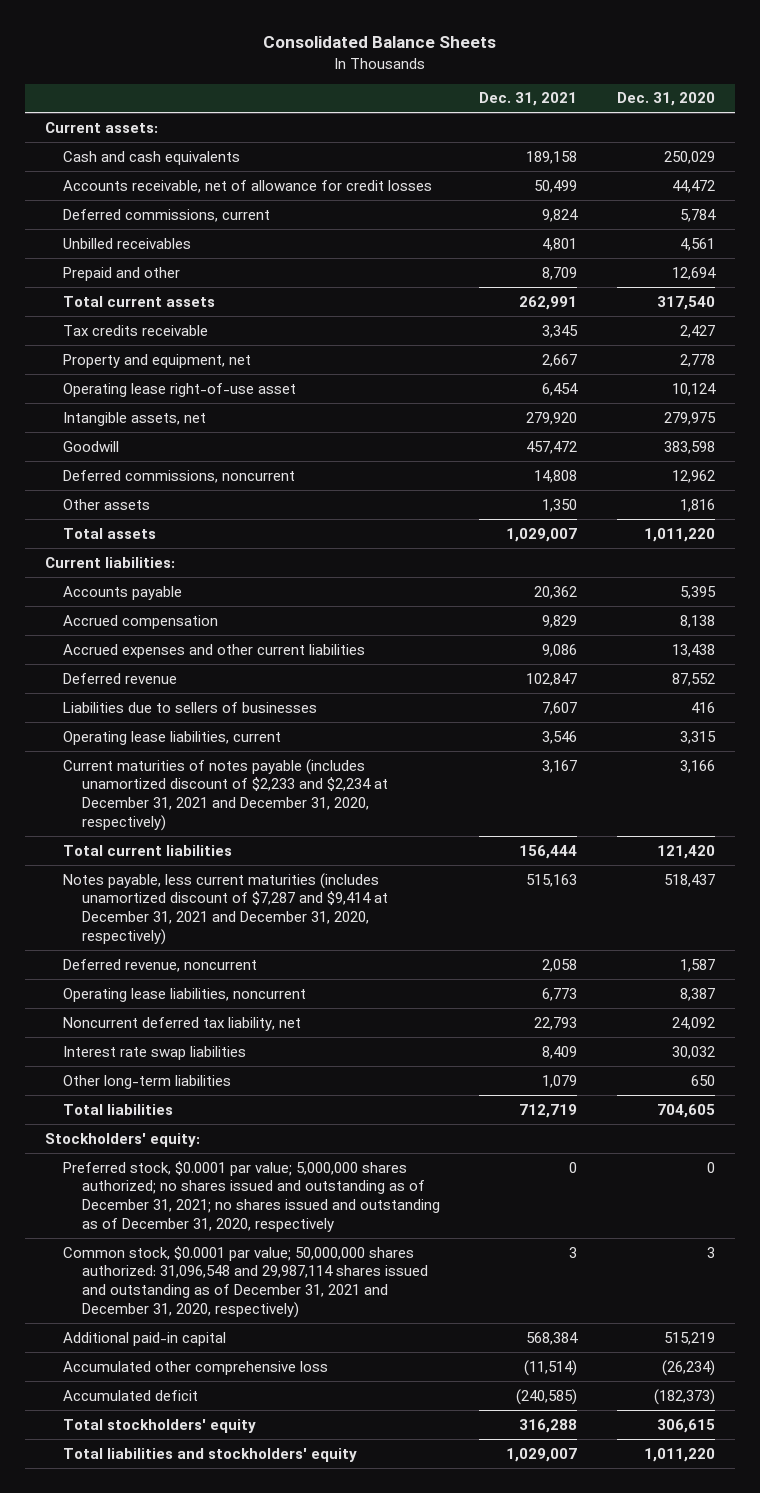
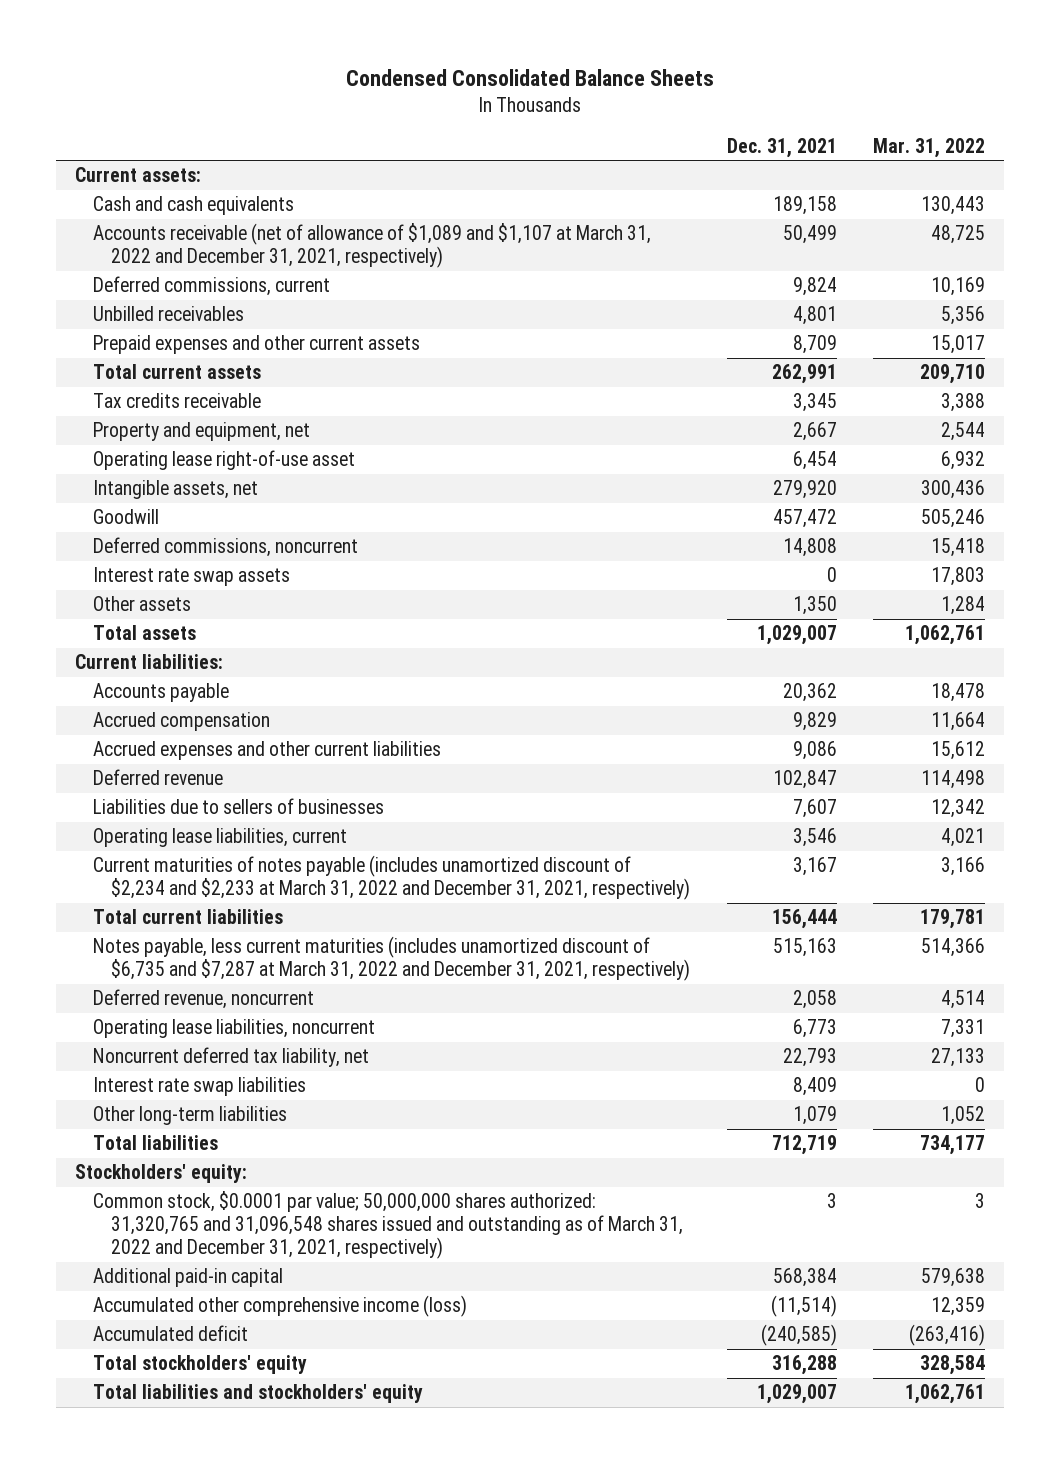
[262,36,496,49] Consolidated Balance Sheets -> [346,69,715,87] Condensed Consolidated Balance Sheets
[616,92,715,107] Dec. 31, 2020 -> none
none -> [873,137,986,158] Mar. 31, 2022
[63,179,433,193] Accounts receivable, net of allowance for credit losses -> [92,223,651,269] Accounts receivable (net of allowance of $1,089 and $1,107 at March 31, 2022 and December 31, 2021, respectively)
[63,266,181,281] Prepaid and other -> [92,335,420,355] Prepaid expenses and other current assets
none -> [92,567,290,587] Interest rate swap assets
[63,758,388,831] Current maturities of notes payable (includes unamortized discount of $2,233 and $2,234 at December 31, 2021 and December 31, 2020, respectively) -> [92,855,691,901] Current maturities of notes payable (includes unamortized discount of $2,234 and $2,233 at March 31, 2022 and December 31, 2021, respectively)
[63,872,388,945] Notes payable, less current maturities (includes unamortized discount of $7,287 and $9,414 at December 31, 2021 and December 31, 2020, respectively) -> [92,936,691,982] Notes payable, less current maturities (includes unamortized discount of $6,735 and $7,287 at March 31, 2022 and December 31, 2021, respectively)
[63,1160,440,1232] Preferred stock, $0.0001 par value; 5,000,000 shares authorized; no shares issued and outstanding as of December 31, 2021; no shares issued and outstanding as of December 31, 2020, respectively -> none
[63,1245,428,1318] Common stock, $0.0001 par value; 50,000,000 shares authorized: 31,096,548 and 29,987,114 shares issued and outstanding as of December 31, 2021 and December 31, 2020, respectively) -> [92,1191,684,1260] Common stock, $0.0001 par value; 50,000,000 shares authorized: 31,320,765 and 31,096,548 shares issued and outstanding as of March 31, 2022 and December 31, 2021, respectively)
[63,1360,329,1375] Accumulated other comprehensive loss -> [92,1295,467,1318] Accumulated other comprehensive income (loss)

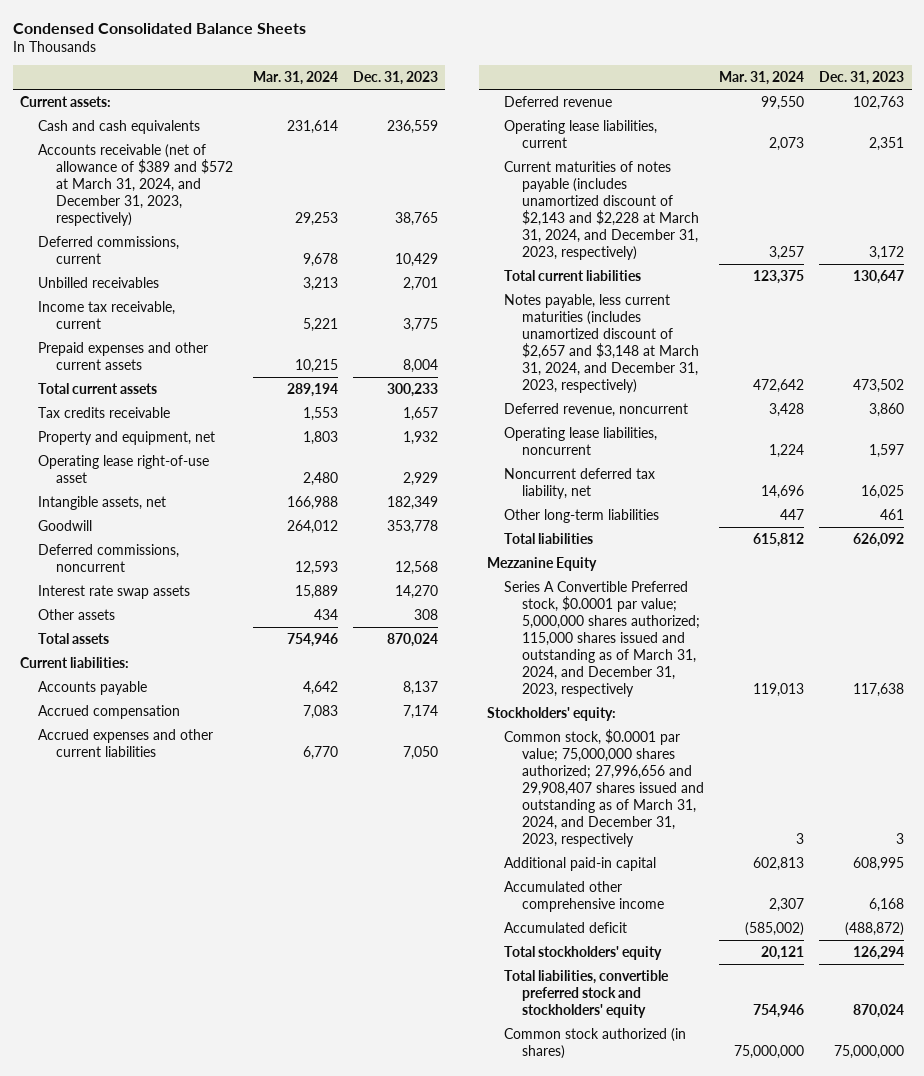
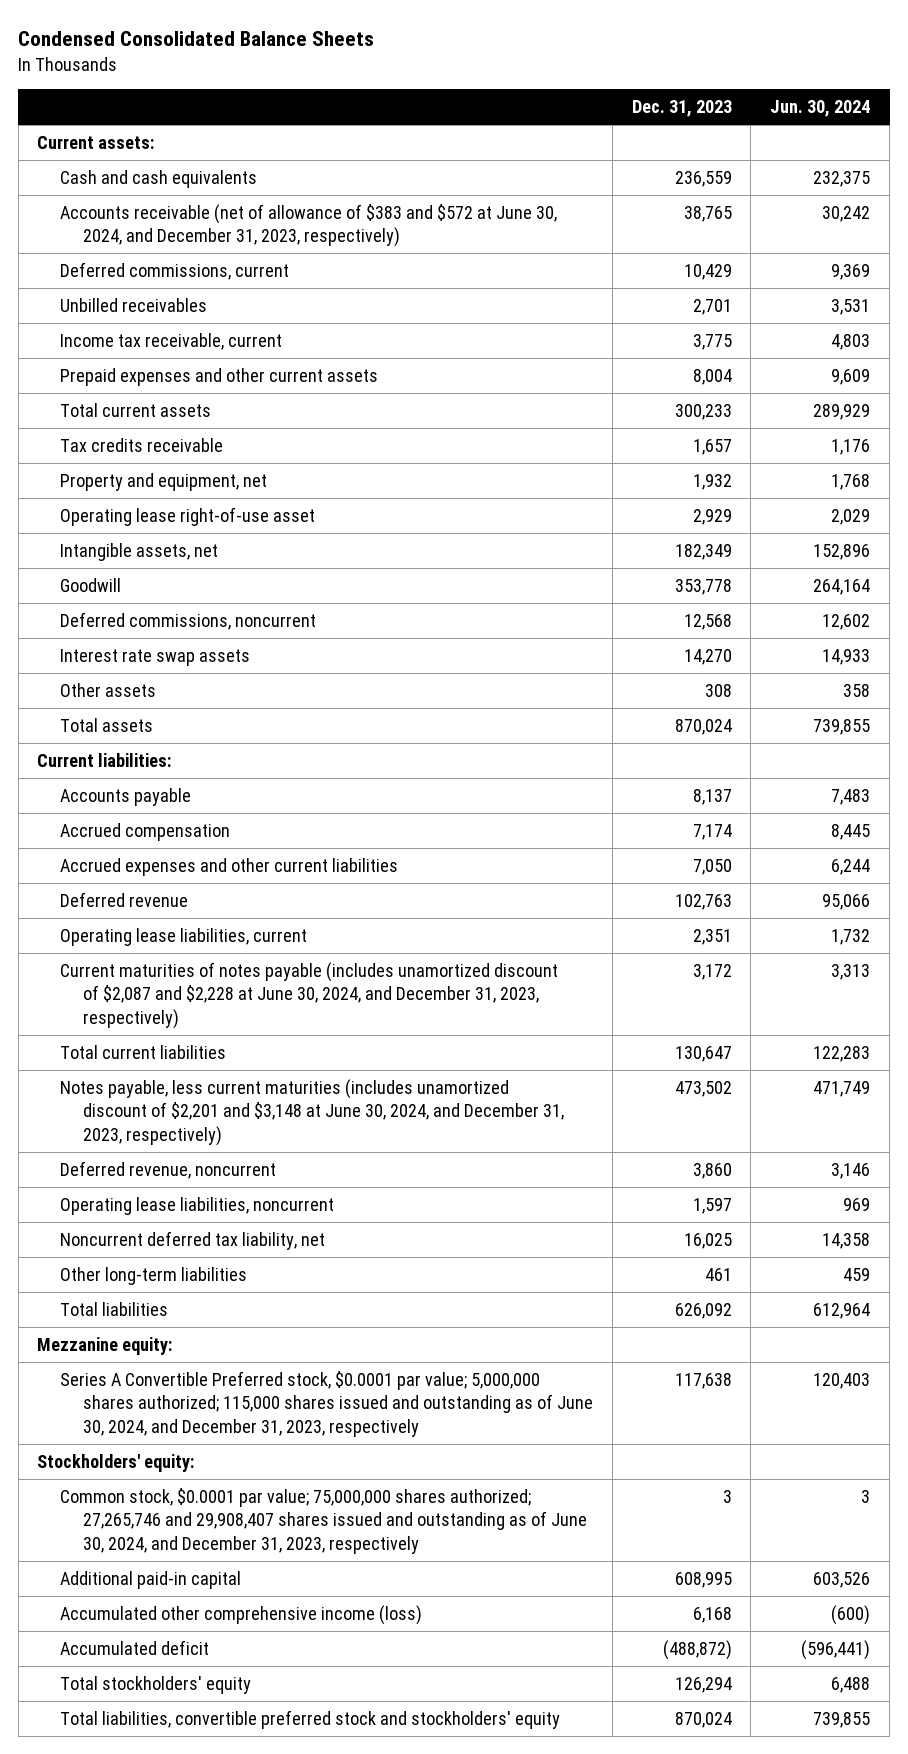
[252,71,338,86] Mar. 31, 2024 -> none
none -> [770,100,871,118] Jun. 30, 2024
[37,143,233,226] Accounts receivable (net of allowance of $389 and $572 at March 31, 2024, and December 31, 2023, respectively) -> [60,203,558,248] Accounts receivable (net of allowance of $383 and $572 at June 30, 2024, and December 31, 2023, respectively)
[504,160,700,261] Current maturities of notes payable (includes unamortized discount of $2,143 and $2,228 at March 31, 2024, and December 31, 2023, respectively) -> [60,961,559,1029] Current maturities of notes payable (includes unamortized discount of $2,087 and $2,228 at June 30, 2024, and December 31, 2023, respectively)
[504,293,700,394] Notes payable, less current maturities (includes unamortized discount of $2,657 and $3,148 at March 31, 2024, and December 31, 2023, respectively) -> [60,1078,565,1146] Notes payable, less current maturities (includes unamortized discount of $2,201 and $3,148 at June 30, 2024, and December 31, 2023, respectively)
[486,556,597,571] Mezzanine Equity -> [37,1336,173,1355] Mezzanine equity:
[504,580,701,698] Series A Convertible Preferred stock, $0.0001 par value; 5,000,000 shares authorized; 115,000 shares issued and outstanding as of March 31, 2024, and December 31, 2023, respectively -> [60,1370,594,1437] Series A Convertible Preferred stock, $0.0001 par value; 5,000,000 shares authorized; 115,000 shares issued and outstanding as of June 30, 2024, and December 31, 2023, respectively
[504,728,705,848] Common stock, $0.0001 par value; 75,000,000 shares authorized; 27,996,656 and 29,908,407 shares issued and outstanding as of March 31, 2024, and December 31, 2023, respectively -> [60,1487,588,1554] Common stock, $0.0001 par value; 75,000,000 shares authorized; 27,265,746 and 29,908,407 shares issued and outstanding as of June 30, 2024, and December 31, 2023, respectively
[504,880,665,912] Accumulated other comprehensive income -> [60,1604,423,1625] Accumulated other comprehensive income (loss)
[504,1027,687,1059] Common stock authorized (in shares) -> none

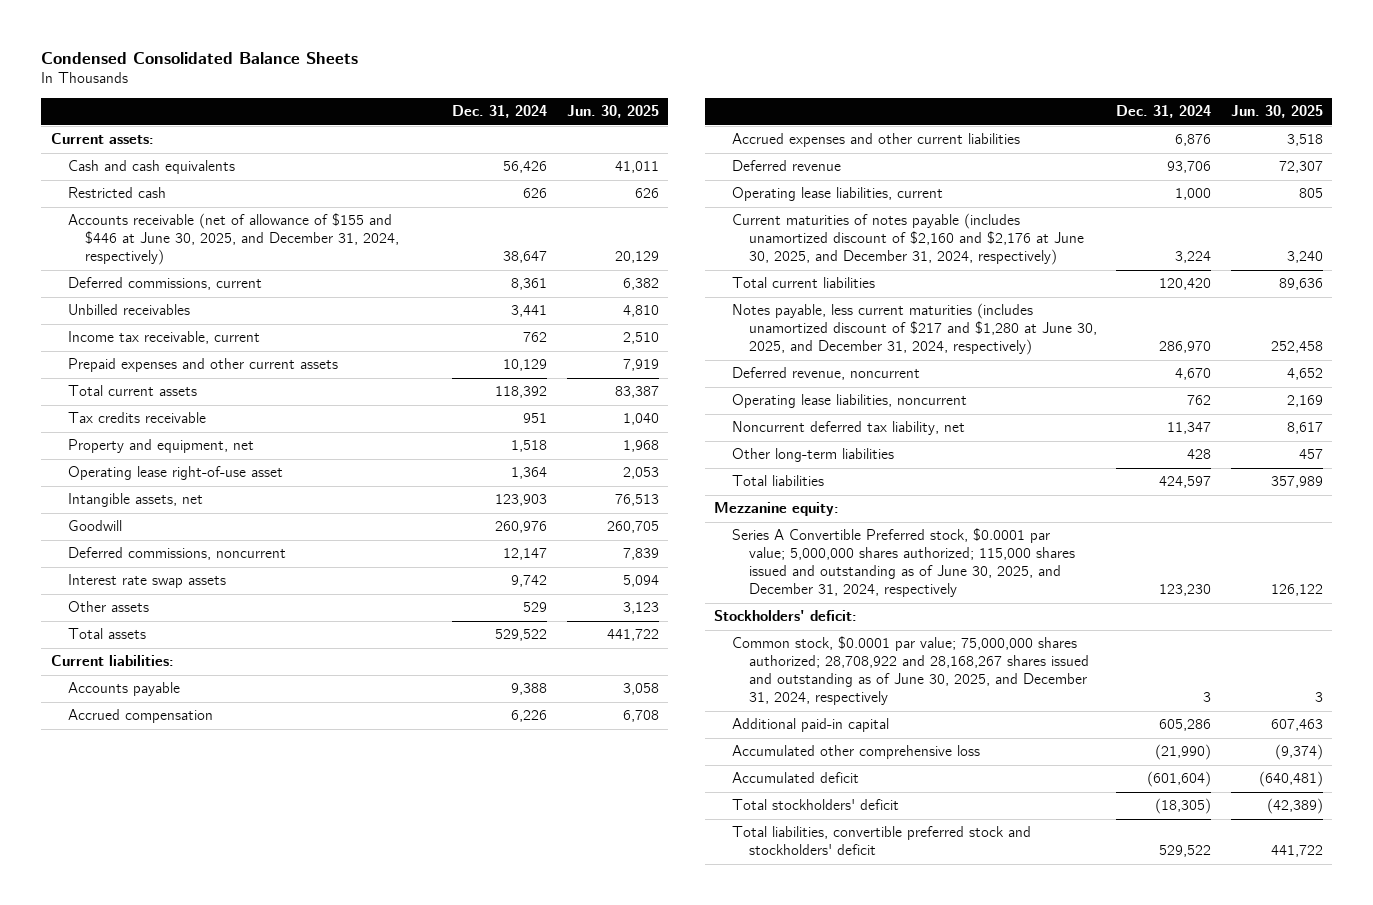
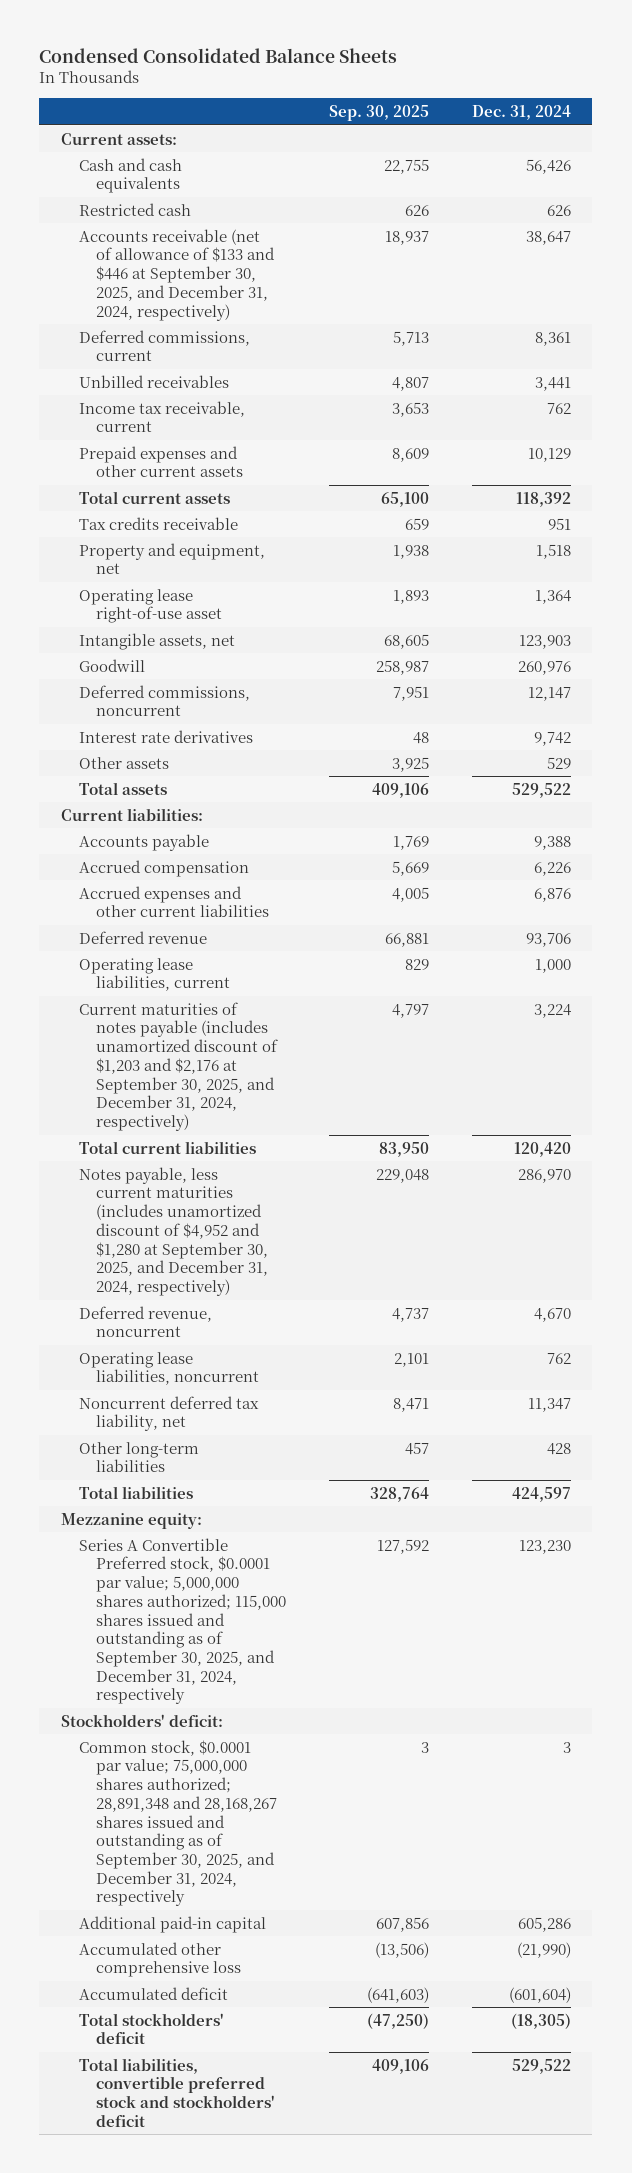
[566,105,659,119] Jun. 30, 2025 -> none
none -> [329,105,430,122] Sep. 30, 2025
[67,213,400,266] Accounts receivable (net of allowance of $155 and $446 at June 30, 2025, and December 31, 2024, respectively) -> [78,228,276,321] Accounts receivable (net of allowance of $133 and $446 at September 30, 2025, and December 31, 2024, respectively)
[67,574,226,589] Interest rate swap assets -> [78,729,253,743] Interest rate derivatives
[731,213,1084,266] Current maturities of notes payable (includes unamortized discount of $2,160 and $2,176 at June 30, 2025, and December 31, 2024, respectively) -> [78,1001,279,1131] Current maturities of notes payable (includes unamortized discount of $1,203 and $2,176 at September 30, 2025, and December 31, 2024, respectively)
[731,303,1097,356] Notes payable, less current maturities (includes unamortized discount of $217 and $1,280 at June 30, 2025, and December 31, 2024, respectively) -> [78,1166,269,1296] Notes payable, less current maturities (includes unamortized discount of $4,952 and $1,280 at September 30, 2025, and December 31, 2024, respectively)
[731,528,1075,598] Series A Convertible Preferred stock, $0.0001 par value; 5,000,000 shares authorized; 115,000 shares issued and outstanding as of June 30, 2025, and December 31, 2024, respectively -> [78,1537,287,1705] Series A Convertible Preferred stock, $0.0001 par value; 5,000,000 shares authorized; 115,000 shares issued and outstanding as of September 30, 2025, and December 31, 2024, respectively
[731,636,1089,706] Common stock, $0.0001 par value; 75,000,000 shares authorized; 28,708,922 and 28,168,267 shares issued and outstanding as of June 30, 2025, and December 31, 2024, respectively -> [78,1739,278,1907] Common stock, $0.0001 par value; 75,000,000 shares authorized; 28,891,348 and 28,168,267 shares issued and outstanding as of September 30, 2025, and December 31, 2024, respectively

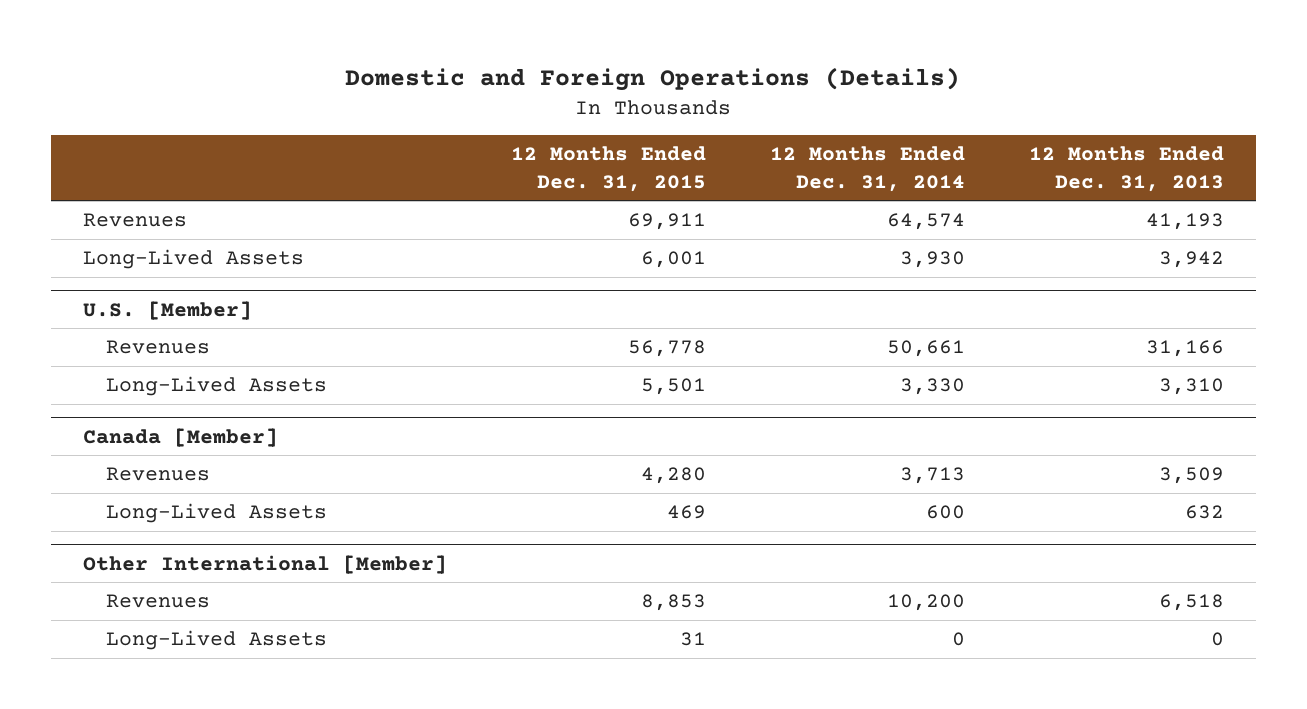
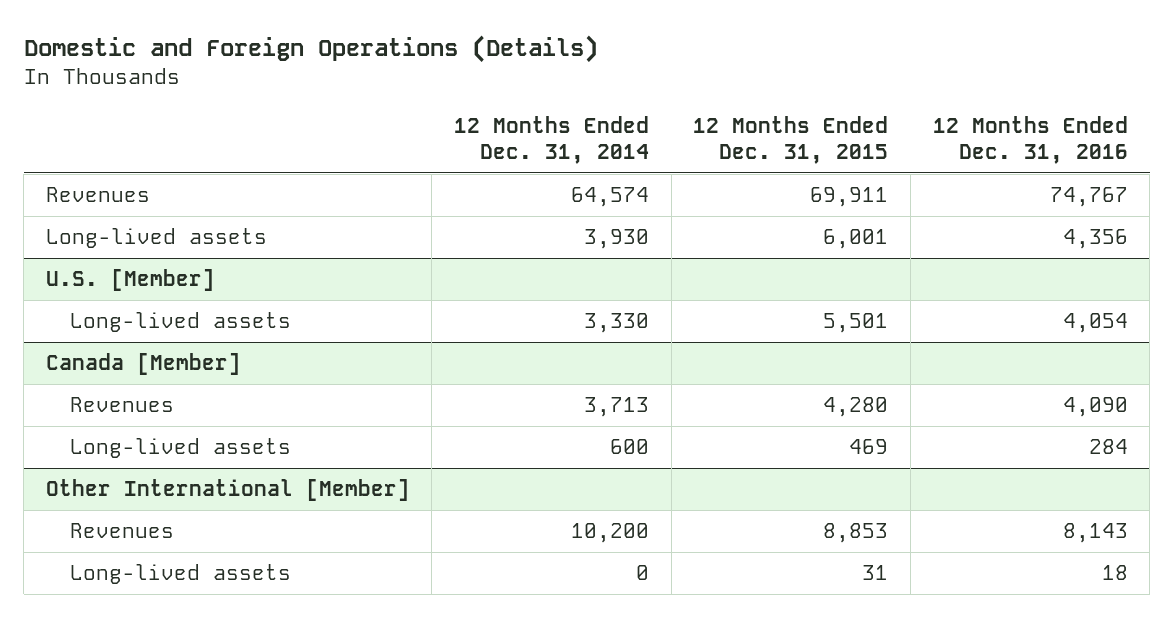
[1028,146,1224,192] 12 Months Ended Dec. 31, 2013 -> none
none -> [932,116,1128,164] 12 Months Ended Dec. 31, 2016
[82,249,304,270] Long-Lived Assets -> [45,228,267,249] Long-lived assets
[106,340,211,355] Revenues -> none
[106,376,328,397] Long-Lived Assets -> [69,312,291,333] Long-lived assets
[106,503,328,524] Long-Lived Assets -> [69,438,291,459] Long-lived assets
[106,630,328,651] Long-Lived Assets -> [69,564,291,585] Long-lived assets

